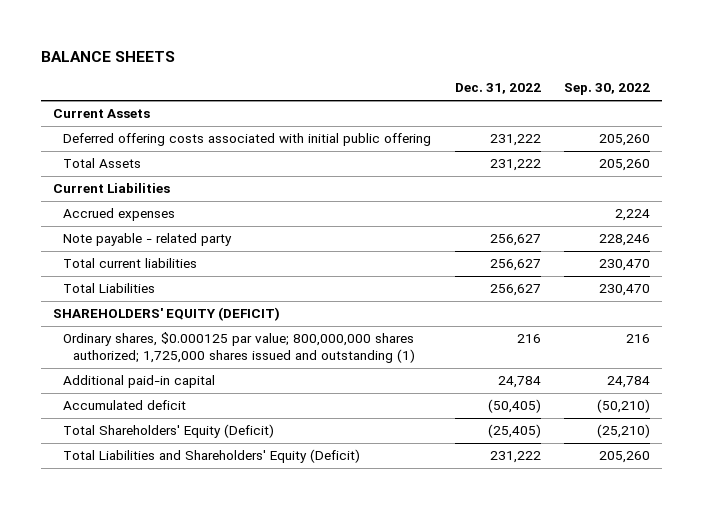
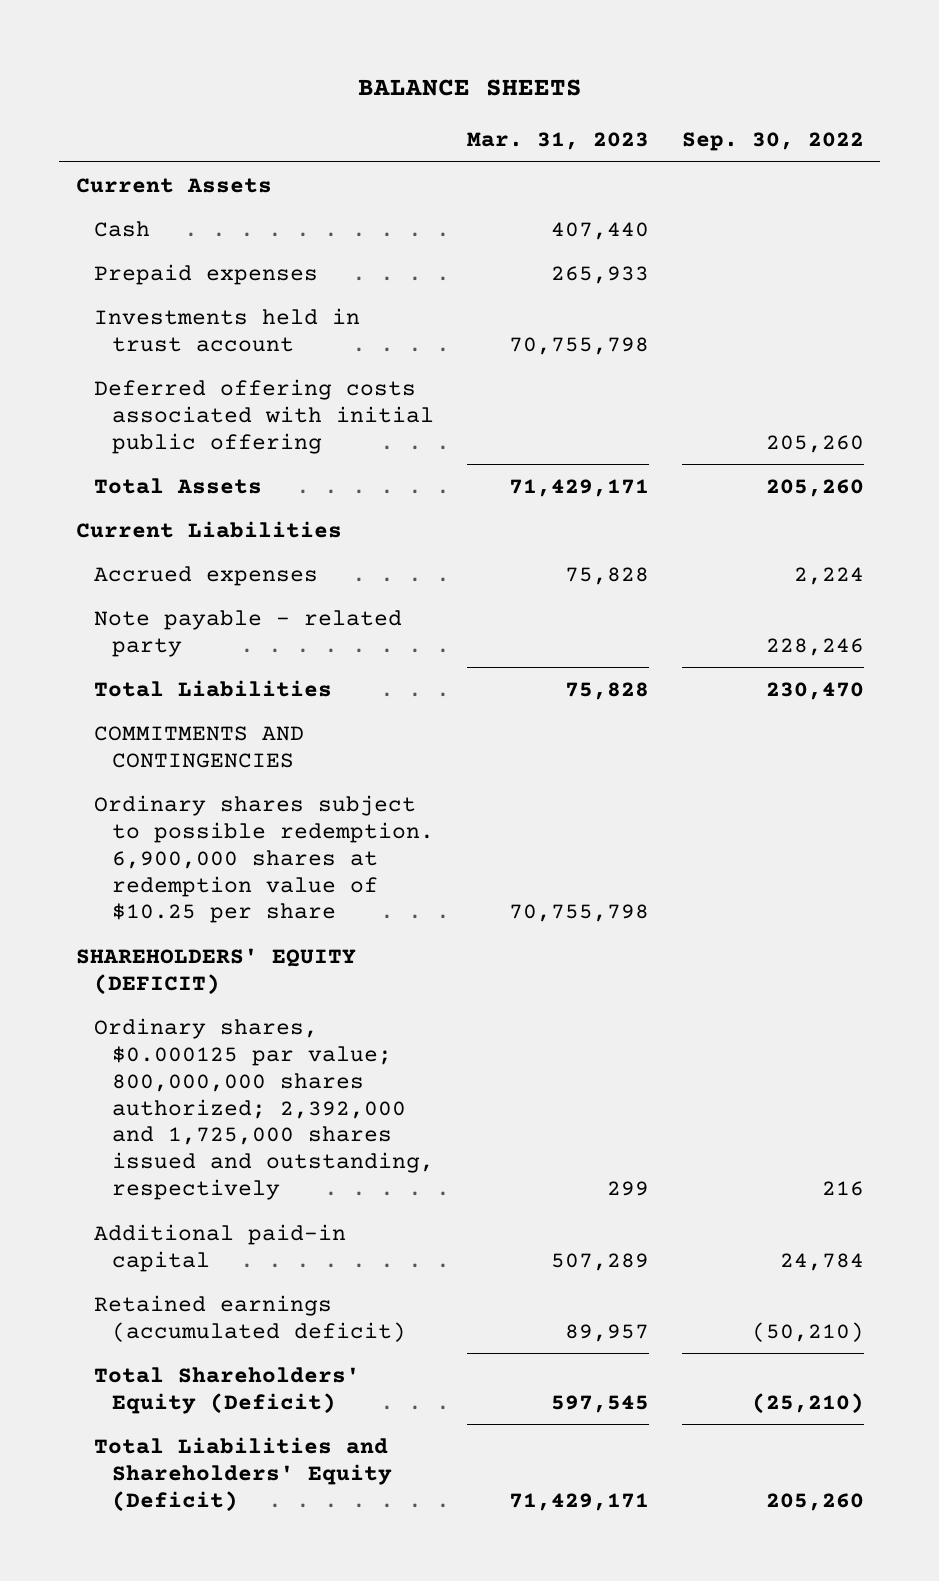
[454,83,541,95] Dec. 31, 2022 -> none
none -> [466,132,649,151] Mar. 31, 2023
none -> [93,220,150,237] Cash
none -> [93,263,318,285] Prepaid expenses
none -> [93,307,360,352] Investments held in trust account
[63,258,198,269] Total current liabilities -> none
none -> [93,725,304,768] COMMITMENTS AND CONTINGENCIES
none -> [93,794,435,924] Ordinary shares subject to possible redemption. 6,900,000 shares at redemption value of $10.25 per share
[63,332,416,364] Ordinary shares, $0.000125 par value; 800,000,000 shares authorized; 1,725,000 shares issued and outstanding (1) -> [93,1017,435,1201] Ordinary shares, $0.000125 par value; 800,000,000 shares authorized; 2,392,000 and 1,725,000 shares issued and outstanding, respectively
[63,400,187,411] Accumulated deficit -> [93,1294,407,1342] Retained earnings (accumulated deficit)

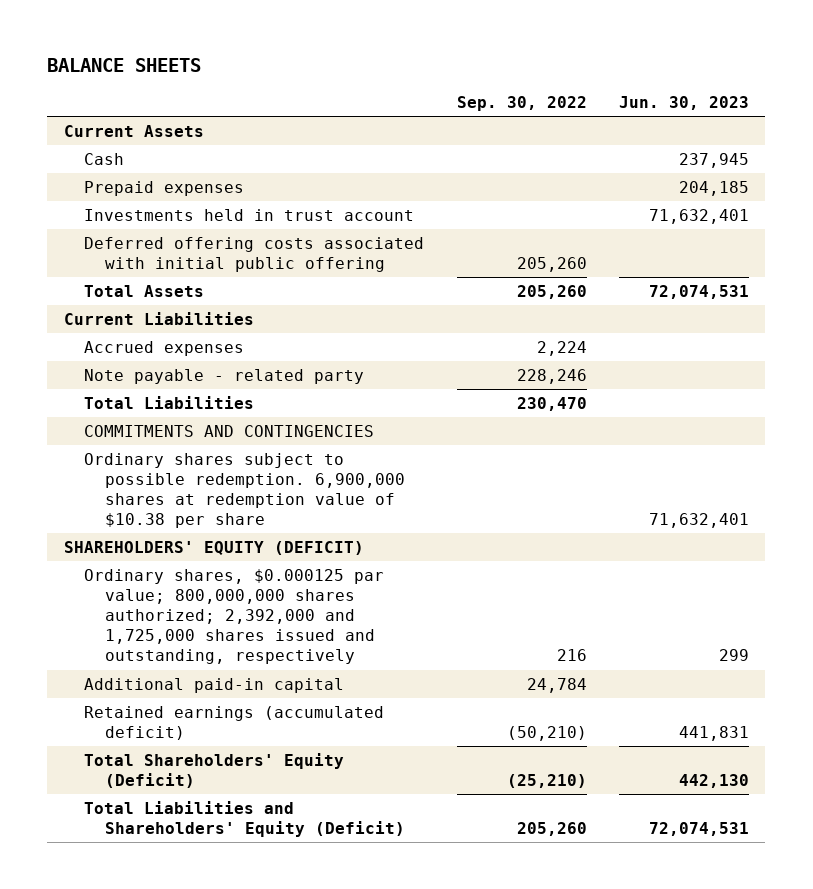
[466,132,649,151] Mar. 31, 2023 -> none
none -> [619,95,750,110] Jun. 30, 2023
[93,794,435,924] Ordinary shares subject to possible redemption. 6,900,000 shares at redemption value of $10.25 per share -> [84,452,406,529] Ordinary shares subject to possible redemption. 6,900,000 shares at redemption value of $10.38 per share

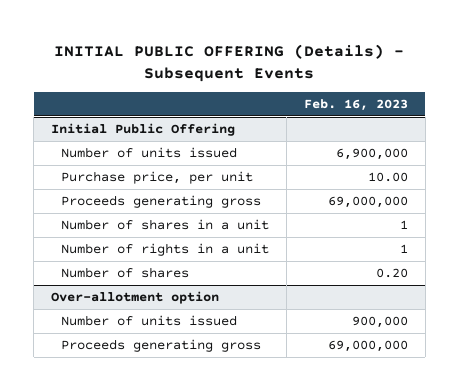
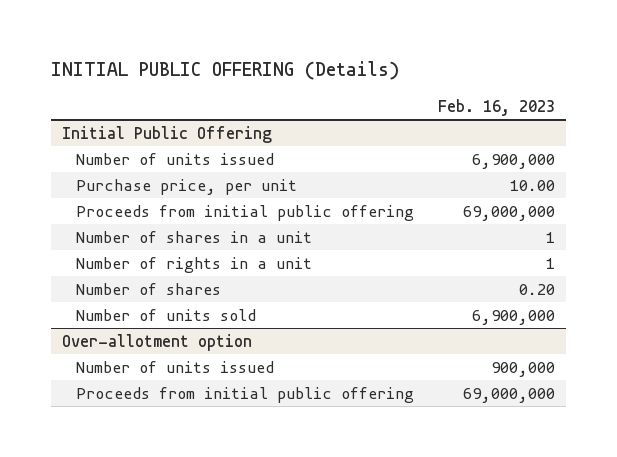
[54,43,405,82] INITIAL PUBLIC OFFERING (Details) - Subsequent Events -> [50,61,399,81] INITIAL PUBLIC OFFERING (Details)
[61,195,262,209] Proceeds generating gross -> [76,204,415,221] Proceeds from initial public offering
none -> [76,308,257,321] Number of units sold
[61,339,262,353] Proceeds generating gross -> [76,386,415,403] Proceeds from initial public offering

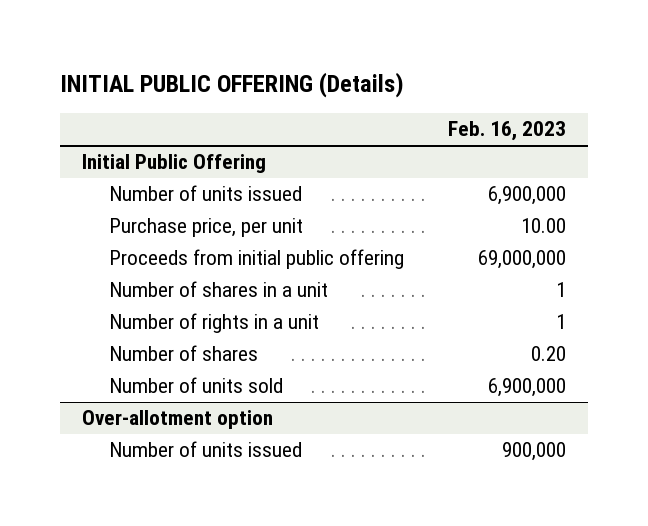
[76,386,415,403] Proceeds from initial public offering -> none

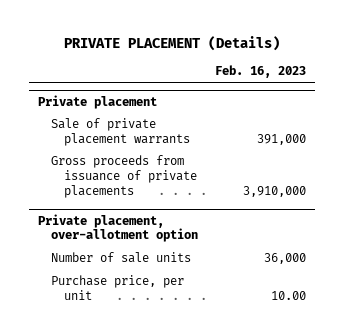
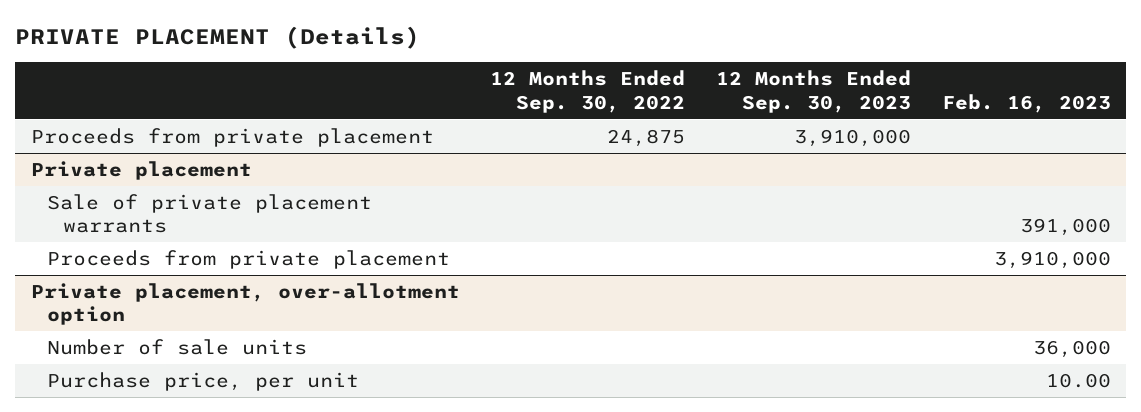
none -> [490,70,686,113] 12 Months Ended Sep. 30, 2022
none -> [715,70,911,113] 12 Months Ended Sep. 30, 2023
none -> [30,128,434,148] Proceeds from private placement
[51,155,198,198] Gross proceeds from issuance of private placements -> [47,250,451,270] Proceeds from private placement

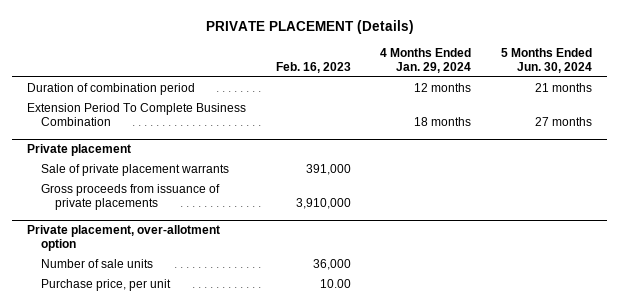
[490,70,686,113] 12 Months Ended Sep. 30, 2022 -> none
[715,70,911,113] 12 Months Ended Sep. 30, 2023 -> none
none -> [380,47,472,73] 4 Months Ended Jan. 29, 2024
none -> [500,47,592,73] 5 Months Ended Jun. 30, 2024
[30,128,434,148] Proceeds from private placement -> none
none -> [27,82,196,95] Duration of combination period
none -> [27,102,247,127] Extension Period To Complete Business Combination
[47,250,451,270] Proceeds from private placement -> [40,183,220,211] Gross proceeds from issuance of private placements

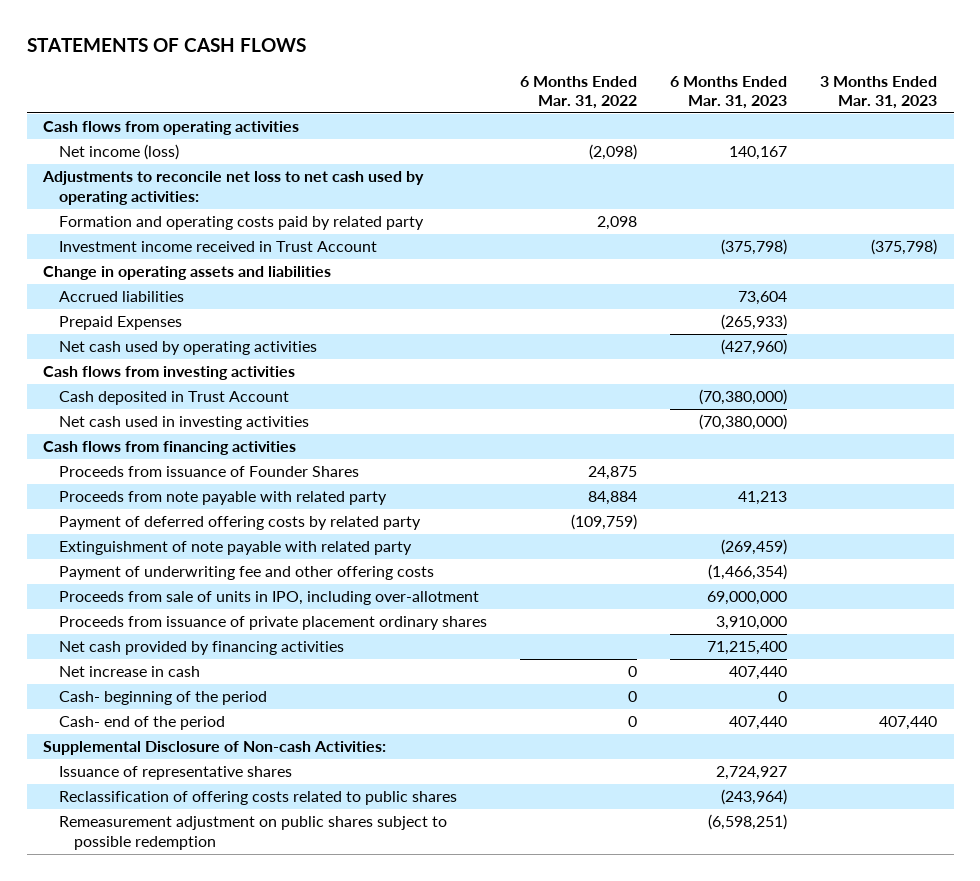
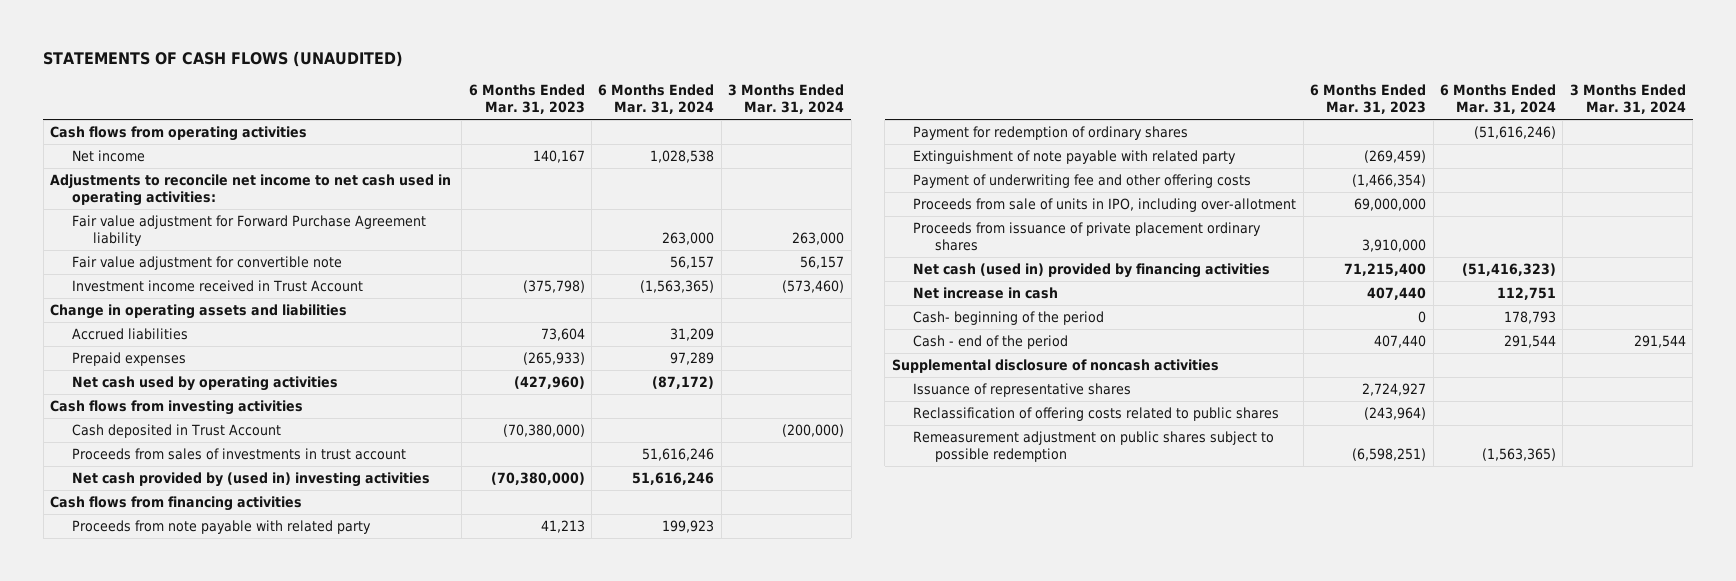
[26,38,306,53] STATEMENTS OF CASH FLOWS -> [43,51,404,68] STATEMENTS OF CASH FLOWS (UNAUDITED)
[519,75,637,110] 6 Months Ended Mar. 31, 2022 -> none
[820,75,938,110] 3 Months Ended Mar. 31, 2023 -> none
none -> [598,83,715,114] 6 Months Ended Mar. 31, 2024
none -> [728,83,845,114] 3 Months Ended Mar. 31, 2024
[58,216,424,231] Formation and operating costs paid by related party -> none
[58,144,179,161] Net income (loss) -> [71,150,145,163] Net income
[42,171,425,205] Adjustments to reconcile net loss to net cash used by operating activities: -> [50,174,452,207] Adjustments to reconcile net income to net cash used in operating activities:
none -> [71,215,426,247] Fair value adjustment for Forward Purchase Agreement liability
none -> [71,256,342,271] Fair value adjustment for convertible note
[58,316,182,331] Prepaid Expenses -> [71,352,186,367] Prepaid expenses
none -> [71,448,406,461] Proceeds from sales of investments in trust account
[58,416,309,431] Net cash used in investing activities -> [71,472,430,488] Net cash provided by (used in) investing activities
[58,466,359,478] Proceeds from issuance of Founder Shares -> none
[58,516,421,531] Payment of deferred offering costs by related party -> none
none -> [913,126,1189,141] Payment for redemption of ordinary shares
[58,641,344,656] Net cash provided by financing activities -> [913,263,1271,279] Net cash (used in) provided by financing activities
[58,716,225,731] Cash- end of the period -> [913,335,1069,350] Cash - end of the period
[43,741,387,756] Supplemental Disclosure of Non-cash Activities: -> [891,359,1219,374] Supplemental disclosure of noncash activities

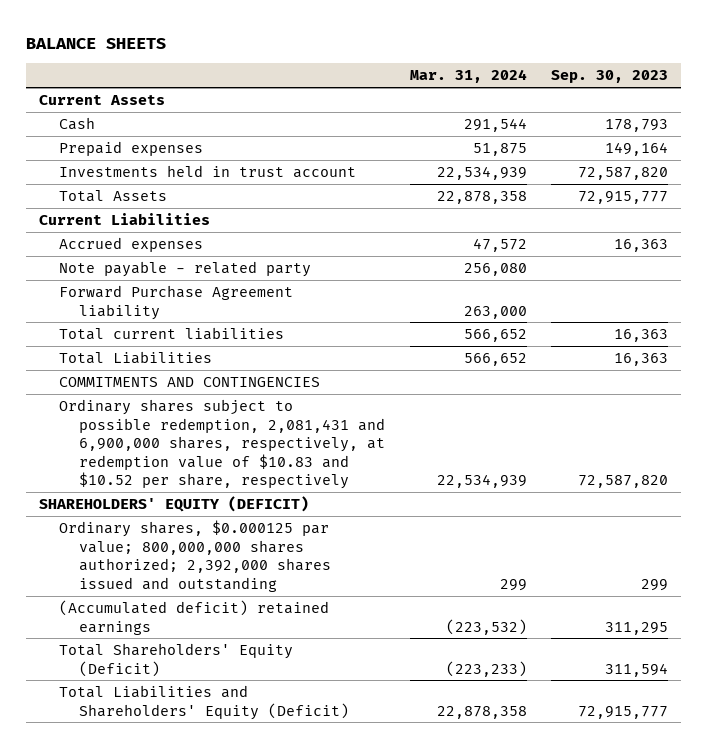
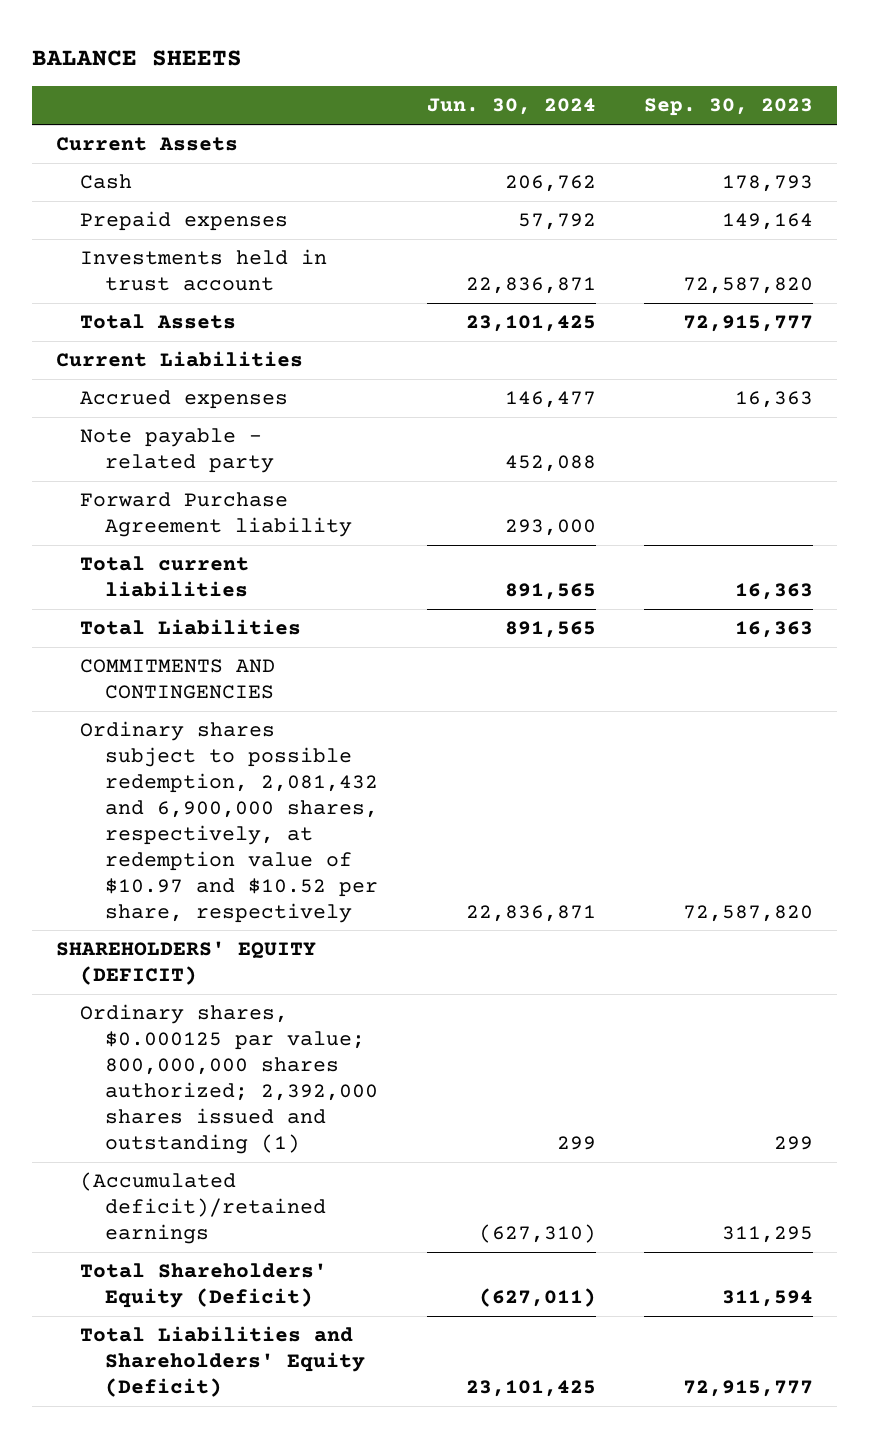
[409,69,527,84] Mar. 31, 2024 -> none
none -> [426,98,596,116] Jun. 30, 2024
[58,399,386,490] Ordinary shares subject to possible redemption, 2,081,431 and 6,900,000 shares, respectively, at redemption value of $10.83 and $10.52 per share, respectively -> [80,721,379,923] Ordinary shares subject to possible redemption, 2,081,432 and 6,900,000 shares, respectively, at redemption value of $10.97 and $10.52 per share, respectively
[58,520,332,592] Ordinary shares, $0.000125 par value; 800,000,000 shares authorized; 2,392,000 shares issued and outstanding -> [80,1004,379,1154] Ordinary shares, $0.000125 par value; 800,000,000 shares authorized; 2,392,000 shares issued and outstanding (1)
[58,600,329,635] (Accumulated deficit) retained earnings -> [80,1172,327,1245] (Accumulated deficit)/retained earnings

